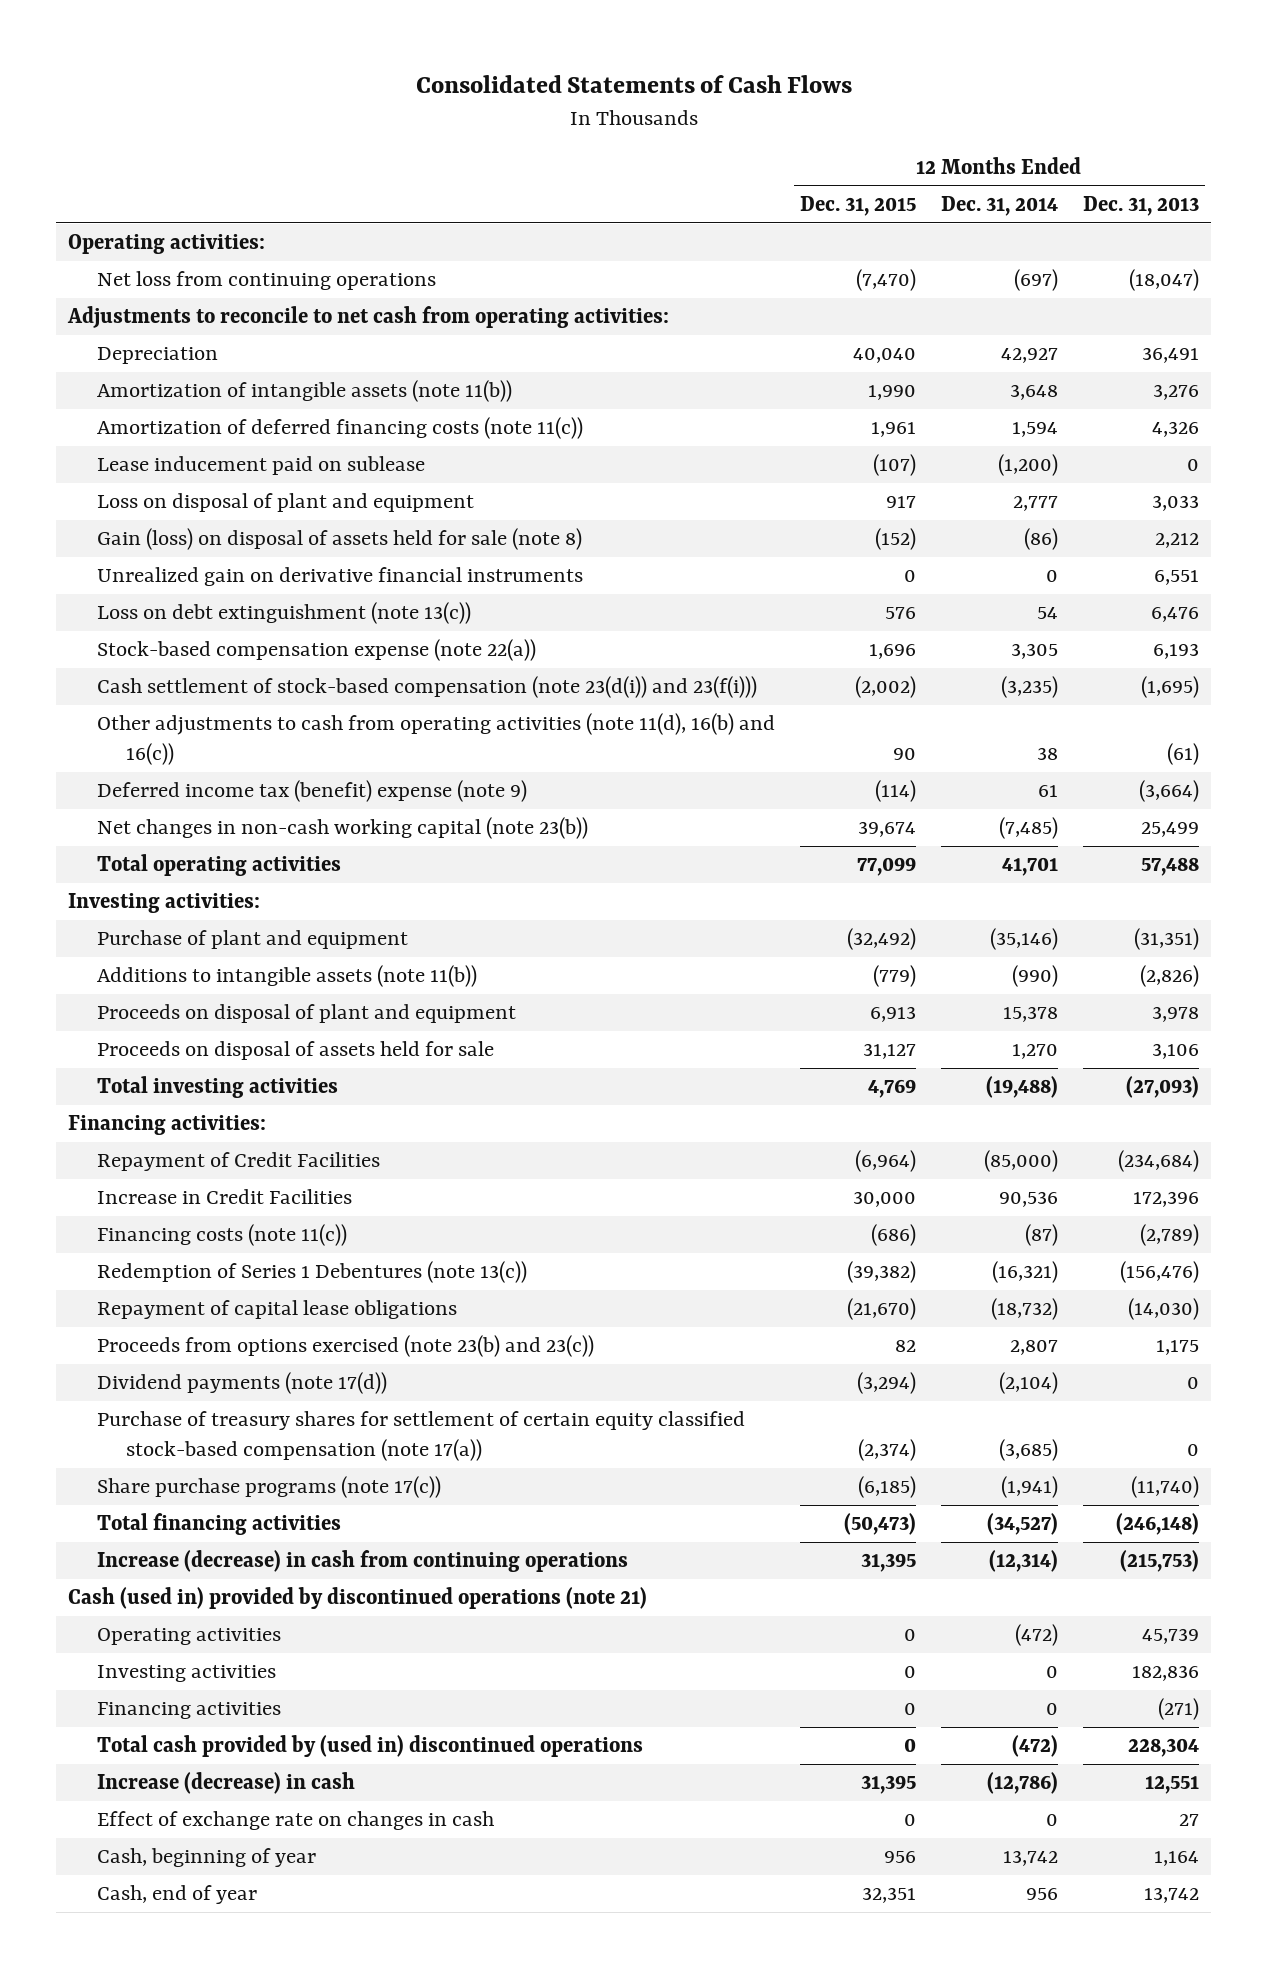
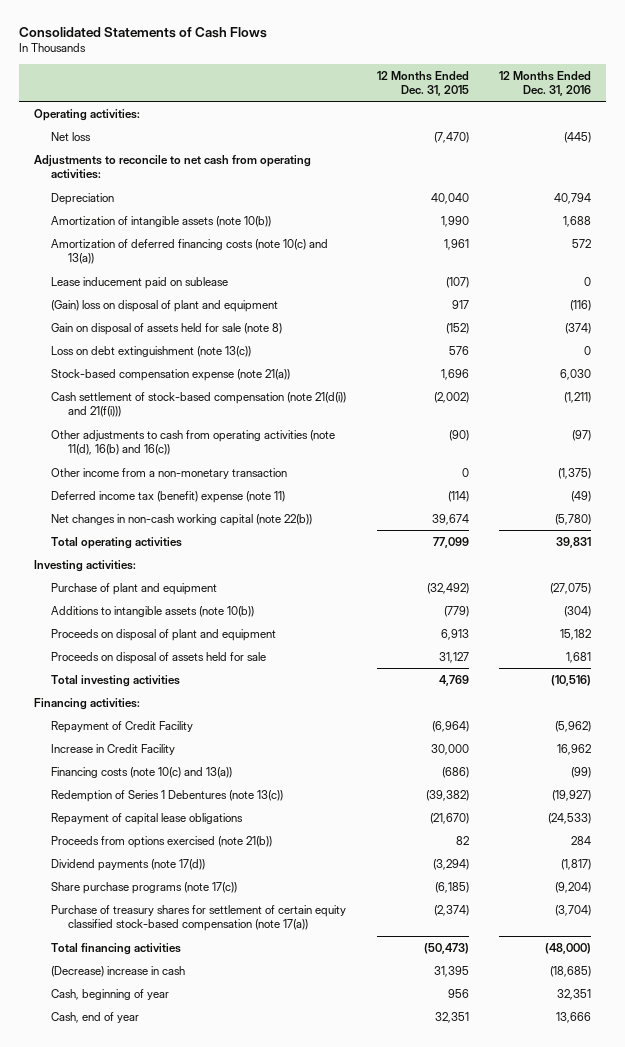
[940,196,1058,217] Dec. 31, 2014 -> none
[1082,196,1199,217] Dec. 31, 2013 -> none
none -> [499,70,592,96] 12 Months Ended Dec. 31, 2016
[97,271,437,291] Net loss from continuing operations -> [51,131,92,141] Net loss
[97,380,513,403] Amortization of intangible assets (note 11(b)) -> [51,215,272,227] Amortization of intangible assets (note 10(b))
[97,417,584,440] Amortization of deferred financing costs (note 11(c)) -> [51,238,329,265] Amortization of deferred financing costs (note 10(c) and 13(a))
[97,567,584,587] Unrealized gain on derivative financial instruments -> none
[97,493,475,513] Loss on disposal of plant and equipment -> [51,299,279,312] (Gain) loss on disposal of plant and equipment
[97,528,583,551] Gain (loss) on disposal of assets held for sale (note 8) -> [51,322,283,335] Gain on disposal of assets held for sale (note 8)
[97,639,537,662] Stock-based compensation expense (note 22(a)) -> [51,368,291,381] Stock-based compensation expense (note 21(a))
[97,676,758,699] Cash settlement of stock-based compensation (note 23(d(i)) and 23(f(i))) -> [51,391,347,418] Cash settlement of stock-based compensation (note 21(d(i)) and 21(f(i)))
[892,748,916,761] 90 -> [448,429,469,441] (90)
none -> [51,467,288,479] Other income from a non-monetary transaction
[97,780,528,803] Deferred income tax (benefit) expense (note 9) -> [51,490,286,503] Deferred income tax (benefit) expense (note 11)
[97,817,589,840] Net changes in non-cash working capital (note 23(b)) -> [51,513,313,526] Net changes in non-cash working capital (note 22(b))
[97,965,478,988] Additions to intangible assets (note 11(b)) -> [51,605,255,617] Additions to intangible assets (note 10(b))
[97,1152,381,1172] Repayment of Credit Facilities -> [51,720,194,733] Repayment of Credit Facility
[97,1189,353,1205] Increase in Credit Facilities -> [51,743,176,755] Increase in Credit Facility
[97,1224,348,1247] Financing costs (note 11(c)) -> [51,766,233,778] Financing costs (note 10(c) and 13(a))
[97,1335,595,1358] Proceeds from options exercised (note 23(b) and 23(c)) -> [51,835,273,848] Proceeds from options exercised (note 21(b))
[97,1411,746,1462] Purchase of treasury shares for settlement of certain equity classified stock-based compensation (note 17(a)) -> [51,904,347,932] Purchase of treasury shares for settlement of certain equity classified stock-based compensation (note 17(a))
[97,1550,629,1573] Increase (decrease) in cash from continuing operations -> none
[68,1587,648,1610] Cash (used in) provided by discontinued operations (note 21) -> none
[97,1628,282,1646] Operating activities -> none
[97,1665,277,1683] Investing activities -> none
[97,1702,282,1720] Financing activities -> none
[97,1735,644,1758] Total cash provided by (used in) discontinued operations -> none
[97,1811,495,1831] Effect of exchange rate on changes in cash -> none
[97,1772,356,1795] Increase (decrease) in cash -> [51,965,186,977] (Decrease) increase in cash

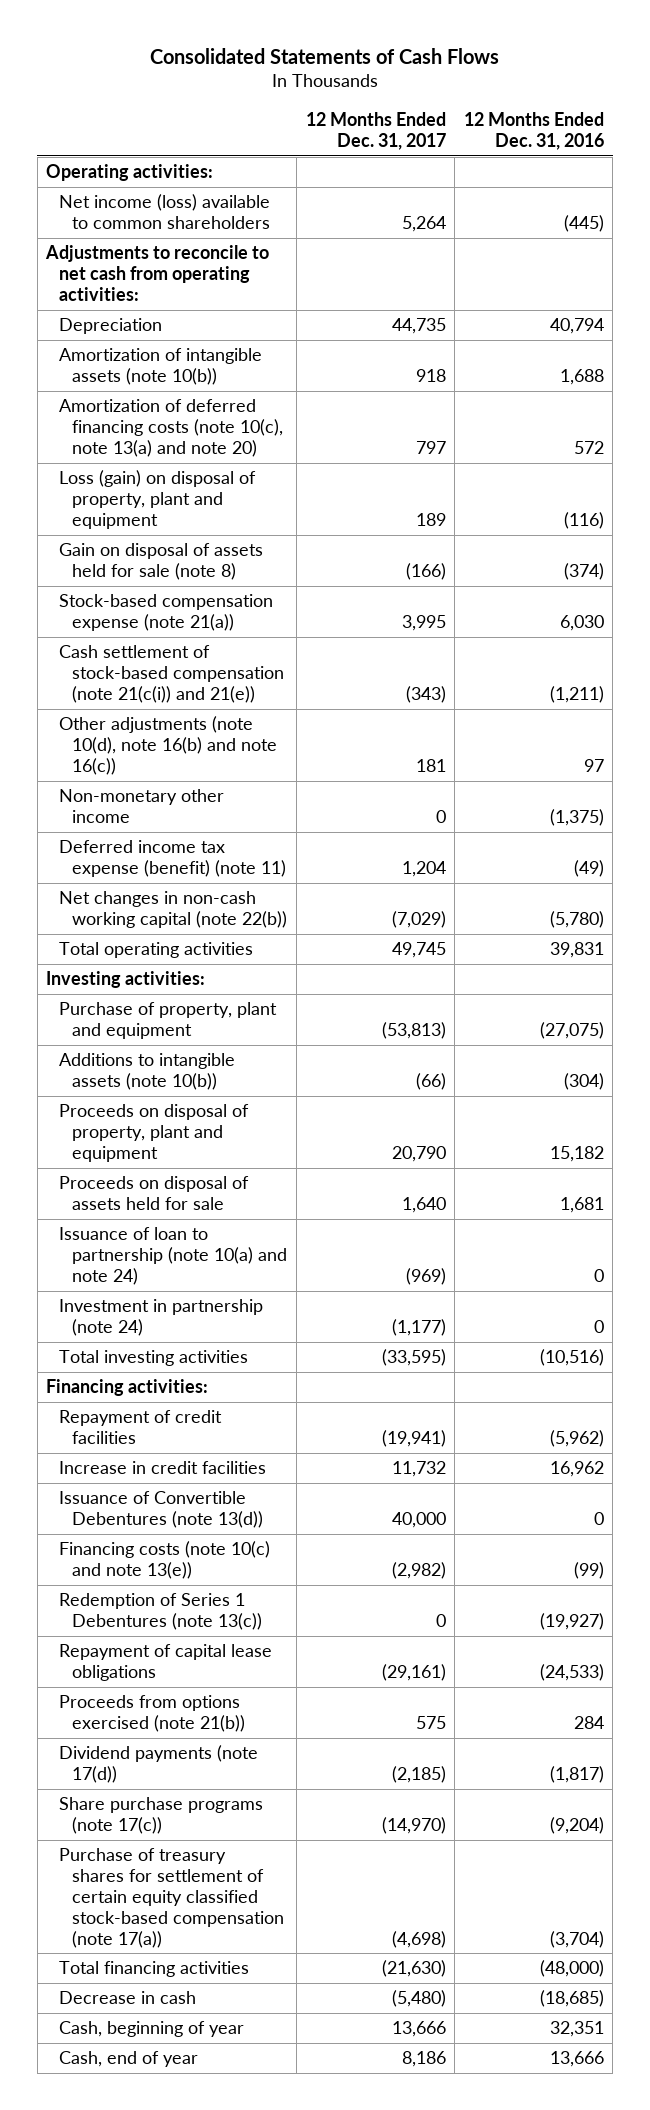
[376,70,469,96] 12 Months Ended Dec. 31, 2015 -> none
none -> [305,112,446,150] 12 Months Ended Dec. 31, 2017
[51,131,92,141] Net loss -> [59,194,271,230] Net income (loss) available to common shareholders
[51,276,229,289] Lease inducement paid on sublease -> none
[51,238,329,265] Amortization of deferred financing costs (note 10(c) and 13(a)) -> [59,399,284,457] Amortization of deferred financing costs (note 10(c), note 13(a) and note 20)
[51,299,279,312] (Gain) loss on disposal of plant and equipment -> [59,470,257,529] Loss (gain) on disposal of property, plant and equipment
[51,345,252,357] Loss on debt extinguishment (note 13(c)) -> none
[51,391,347,418] Cash settlement of stock-based compensation (note 21(d(i)) and 21(f(i))) -> [59,645,285,703] Cash settlement of stock-based compensation (note 21(c(i)) and 21(e))
[51,429,336,456] Other adjustments to cash from operating activities (note 11(d), 16(b) and 16(c)) -> [59,716,278,775] Other adjustments (note 10(d), note 16(b) and note 16(c))
[572,429,592,441] (97) -> [583,758,604,772] 97
[51,467,288,479] Other income from a non-monetary transaction -> [59,789,225,824] Non-monetary other income
[51,490,286,503] Deferred income tax (benefit) expense (note 11) -> [59,840,287,878] Deferred income tax expense (benefit) (note 11)
[51,582,218,595] Purchase of plant and equipment -> [59,1002,278,1040] Purchase of property, plant and equipment
[51,628,277,641] Proceeds on disposal of plant and equipment -> [59,1104,250,1162] Proceeds on disposal of property, plant and equipment
none -> [59,1227,288,1285] Issuance of loan to partnership (note 10(a) and note 24)
none -> [59,1299,264,1337] Investment in partnership (note 24)
[51,720,194,733] Repayment of Credit Facility -> [59,1410,223,1445] Repayment of credit facilities
[51,743,176,755] Increase in Credit Facility -> [59,1461,267,1475] Increase in credit facilities
none -> [59,1491,264,1529] Issuance of Convertible Debentures (note 13(d))
[51,766,233,778] Financing costs (note 10(c) and 13(a)) -> [59,1541,271,1580] Financing costs (note 10(c) and note 13(e))
[51,965,186,977] (Decrease) increase in cash -> [59,1991,197,2005] Decrease in cash

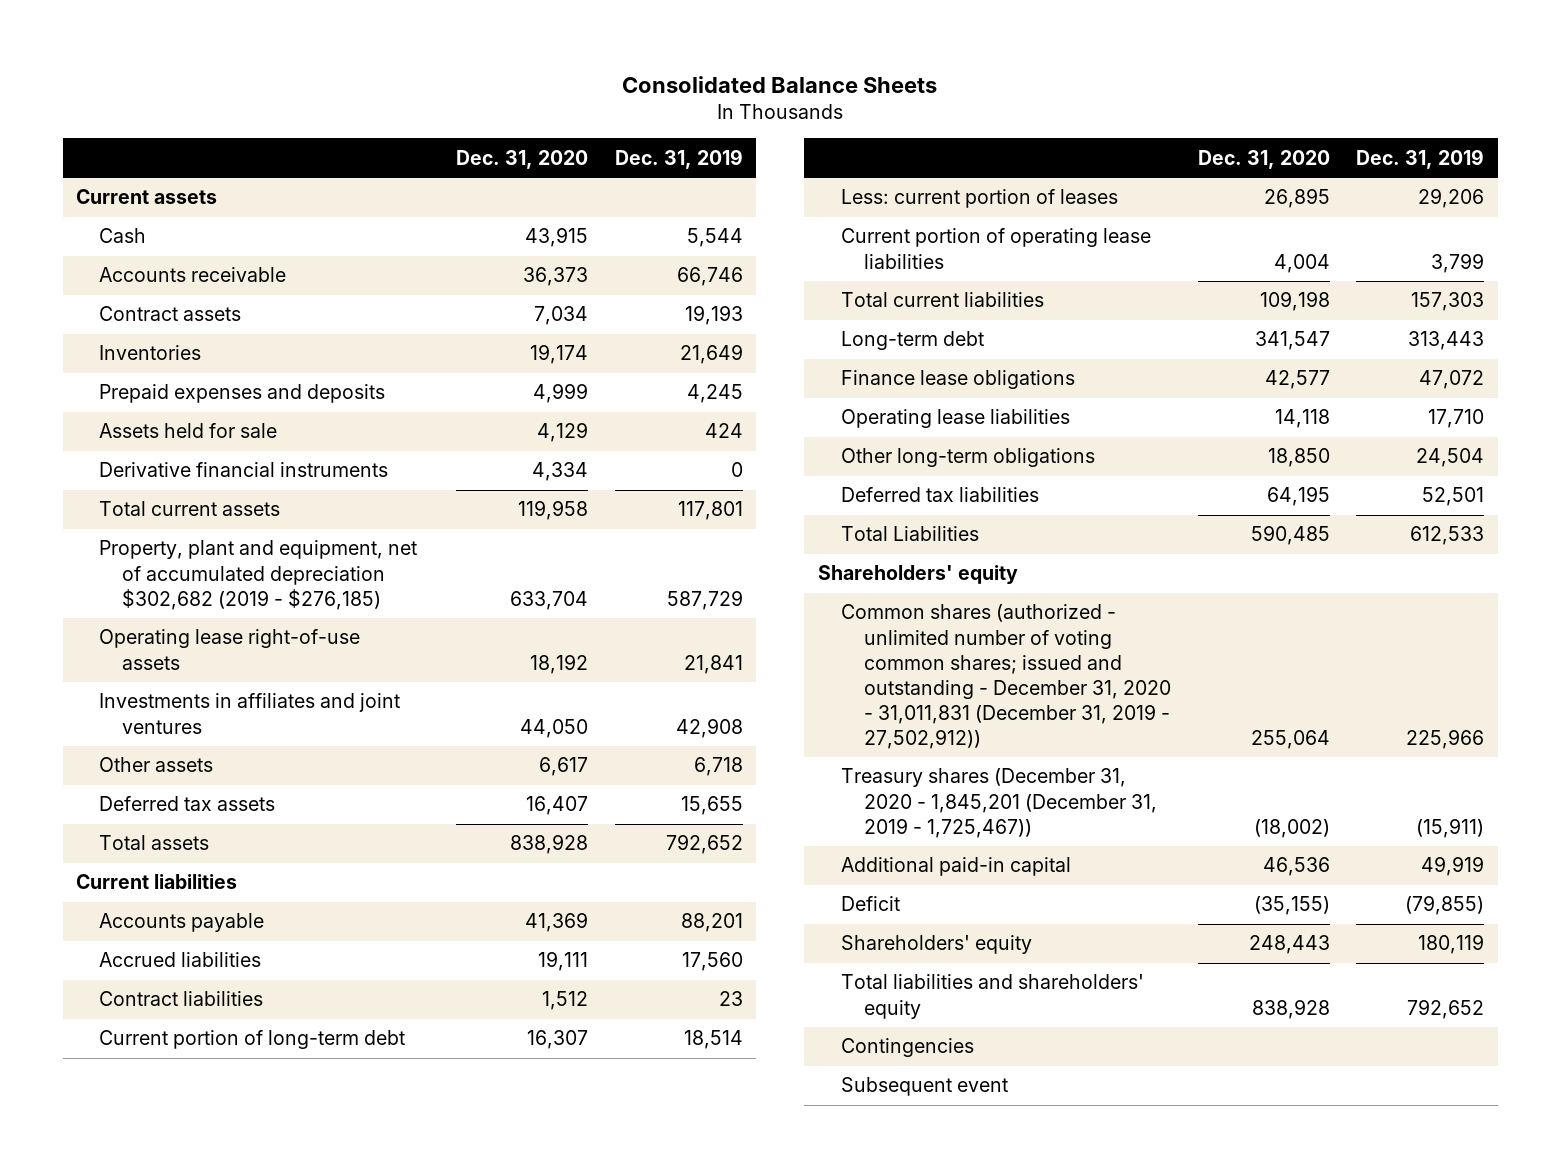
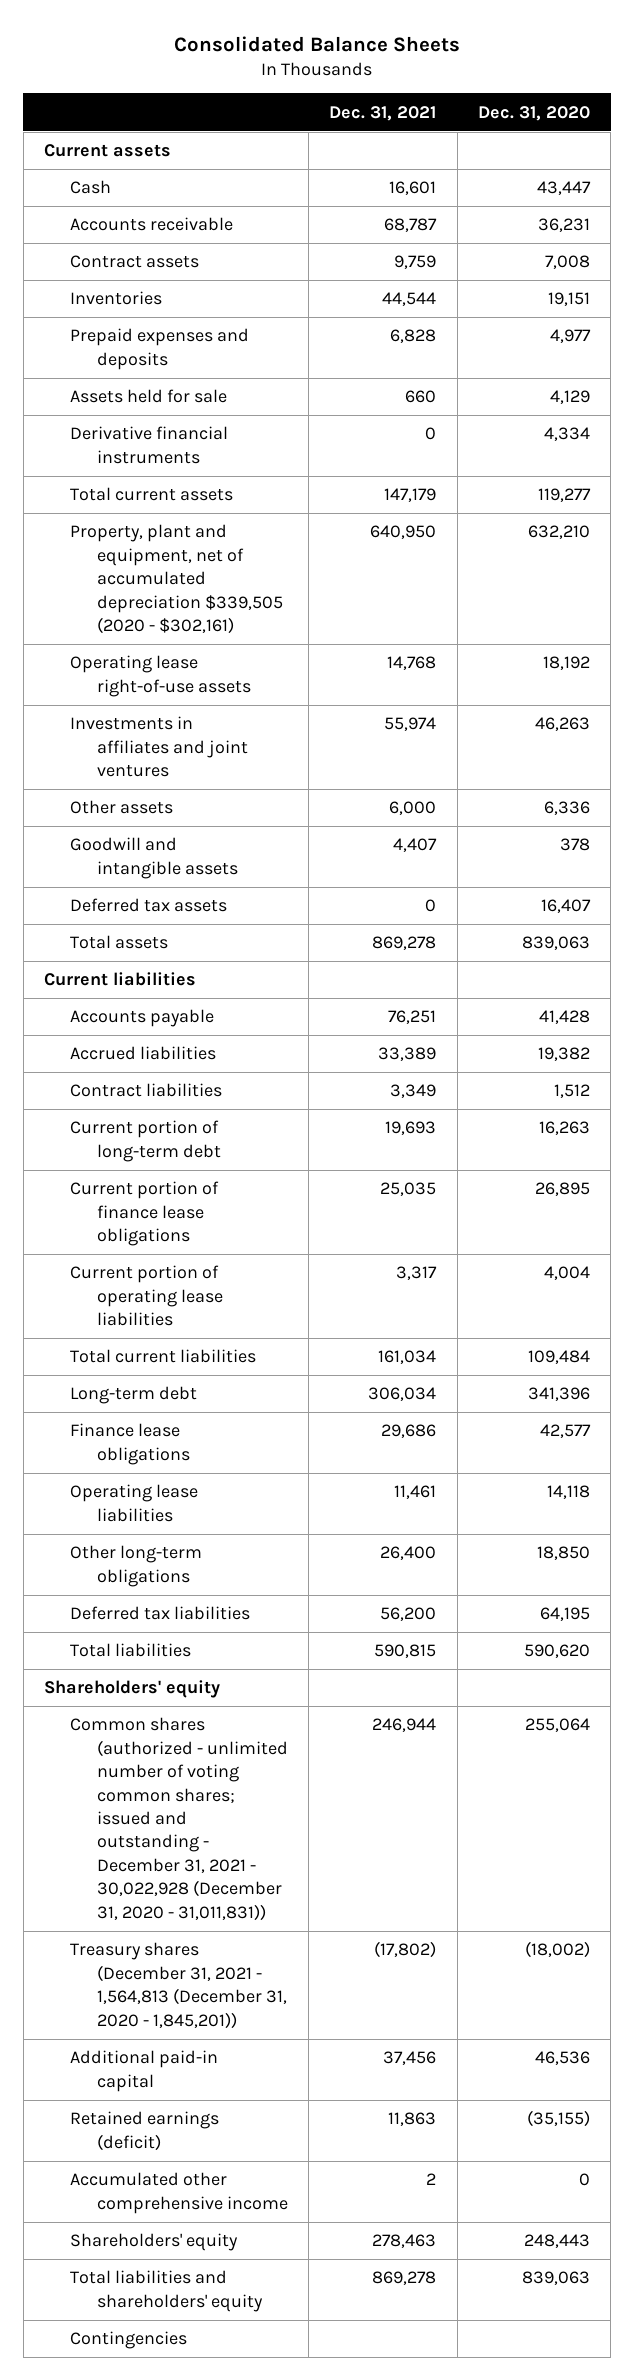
[614,148,743,169] Dec. 31, 2019 -> none
none -> [329,105,437,121] Dec. 31, 2021
[525,227,589,248] 43,915 -> [537,181,592,196] 43,447
[523,267,589,287] 36,373 -> [538,218,591,233] 36,231
[534,306,589,326] 7,034 -> [545,255,591,270] 7,008
[530,344,589,365] 19,174 -> [548,292,591,307] 19,151
[533,383,589,404] 4,999 -> [550,329,592,344] 4,977
[518,500,589,521] 119,958 -> [538,488,592,503] 119,277
[99,540,418,610] Property, plant and equipment, net of accumulated depreciation $302,682 (2019 - $276,185) -> [70,524,283,634] Property, plant and equipment, net of accumulated depreciation $339,505 (2020 - $302,161)
[510,590,589,610] 633,704 -> [528,525,591,540] 632,210
[520,718,589,738] 44,050 -> [535,717,591,732] 46,263
[539,757,589,777] 6,617 -> [544,801,591,816] 6,336
none -> [70,837,238,879] Goodwill and intangible assets
[510,834,589,855] 838,928 -> [522,936,591,951] 839,063
[525,912,589,933] 41,369 -> [539,1010,591,1025] 41,428
[538,951,589,972] 19,111 -> [538,1047,591,1062] 19,382
[527,1030,589,1050] 16,307 -> [539,1121,591,1136] 16,263
[840,189,1118,209] Less: current portion of leases -> [70,1181,220,1247] Current portion of finance lease obligations
[1259,291,1330,312] 109,198 -> [528,1350,591,1365] 109,484
[1254,331,1330,351] 341,547 -> [528,1387,591,1402] 341,396
[840,526,979,542] Total Liabilities -> [70,1643,192,1658] Total liabilities
[1250,525,1330,546] 590,485 -> [524,1644,591,1659] 590,620
[840,604,1171,749] Common shares (authorized - unlimited number of voting common shares; issued and outstanding - December 31, 2020 - 31,011,831 (December 31, 2019 - 27,502,912)) -> [70,1717,288,1921] Common shares (authorized - unlimited number of voting common shares; issued and outstanding - December 31, 2021 - 30,022,928 (December 31, 2020 - 31,011,831))
[840,768,1157,838] Treasury shares (December 31, 2020 - 1,845,201 (December 31, 2019 - 1,725,467)) -> [70,1942,287,2029] Treasury shares (December 31, 2021 - 1,564,813 (December 31, 2020 - 1,845,201))
[840,896,900,912] Deficit -> [70,2111,220,2151] Retained earnings (deficit)
none -> [70,2172,288,2214] Accumulated other comprehensive income
[1251,998,1330,1019] 838,928 -> [522,2271,591,2286] 839,063
[840,1077,1008,1097] Subsequent event -> none

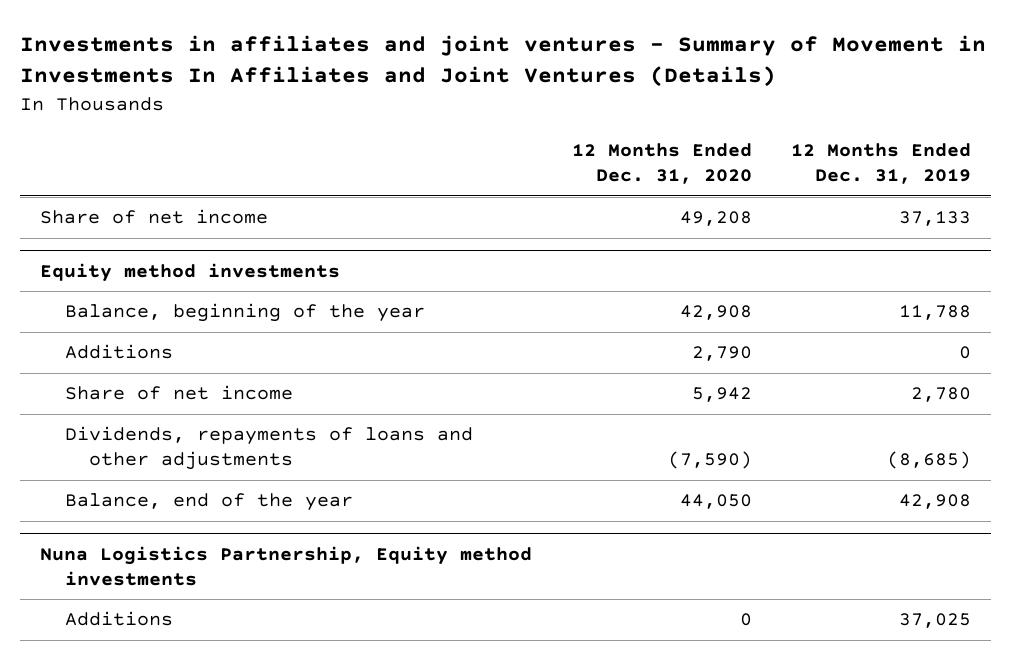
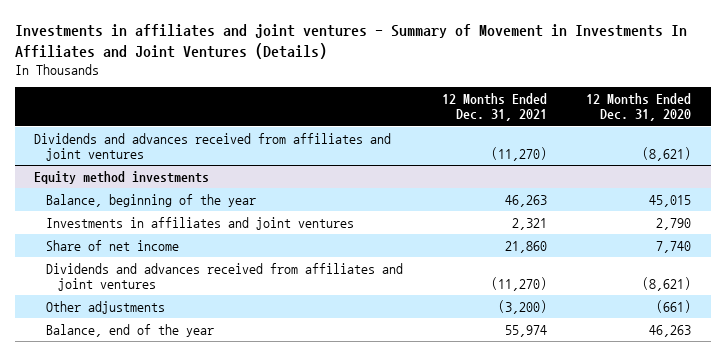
[791,143,972,185] 12 Months Ended Dec. 31, 2019 -> none
none -> [442,92,548,122] 12 Months Ended Dec. 31, 2021
[39,209,268,225] Share of net income -> none
none -> [34,132,392,162] Dividends and advances received from affiliates and joint ventures
[64,426,473,471] Dividends, repayments of loans and other adjustments -> none
[39,545,532,586] Nuna Logistics Partnership, Equity method investments -> none
[64,611,173,627] Additions -> none
[679,305,752,321] 42,908 -> [649,194,692,207] 45,015
[64,344,173,360] Additions -> [46,216,355,230] Investments in affiliates and joint ventures
[691,387,752,403] 5,942 -> [656,240,692,253] 7,740
none -> [46,262,404,292] Dividends and advances received from affiliates and joint ventures
none -> [46,300,166,314] Other adjustments
[679,494,752,510] 44,050 -> [649,324,692,337] 46,263

